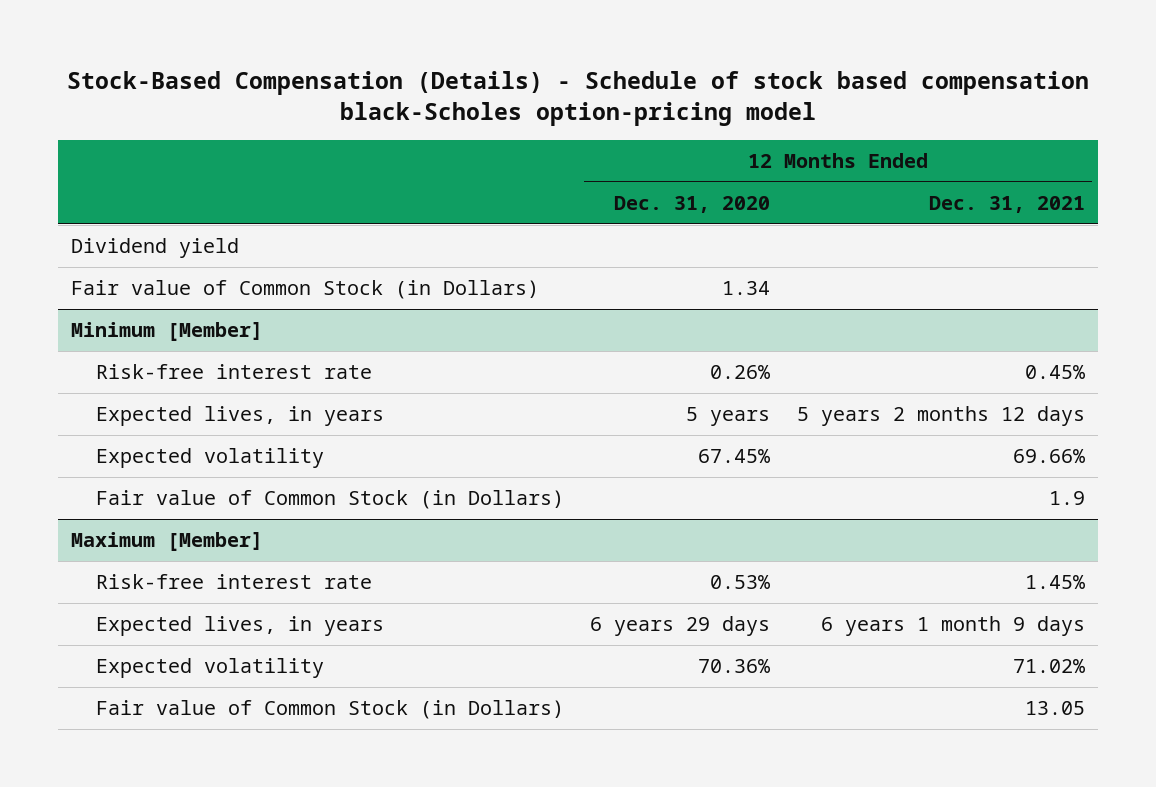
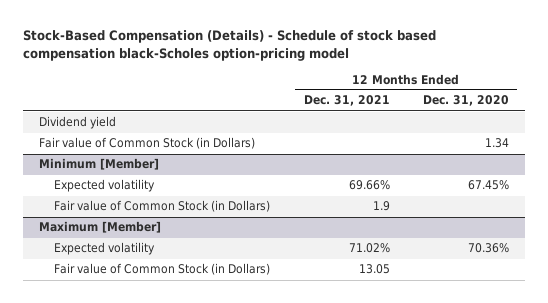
[95,364,372,380] Risk-free interest rate -> none
[95,406,384,427] Expected lives, in years -> none
[95,574,372,590] Risk-free interest rate -> none
[95,616,384,637] Expected lives, in years -> none

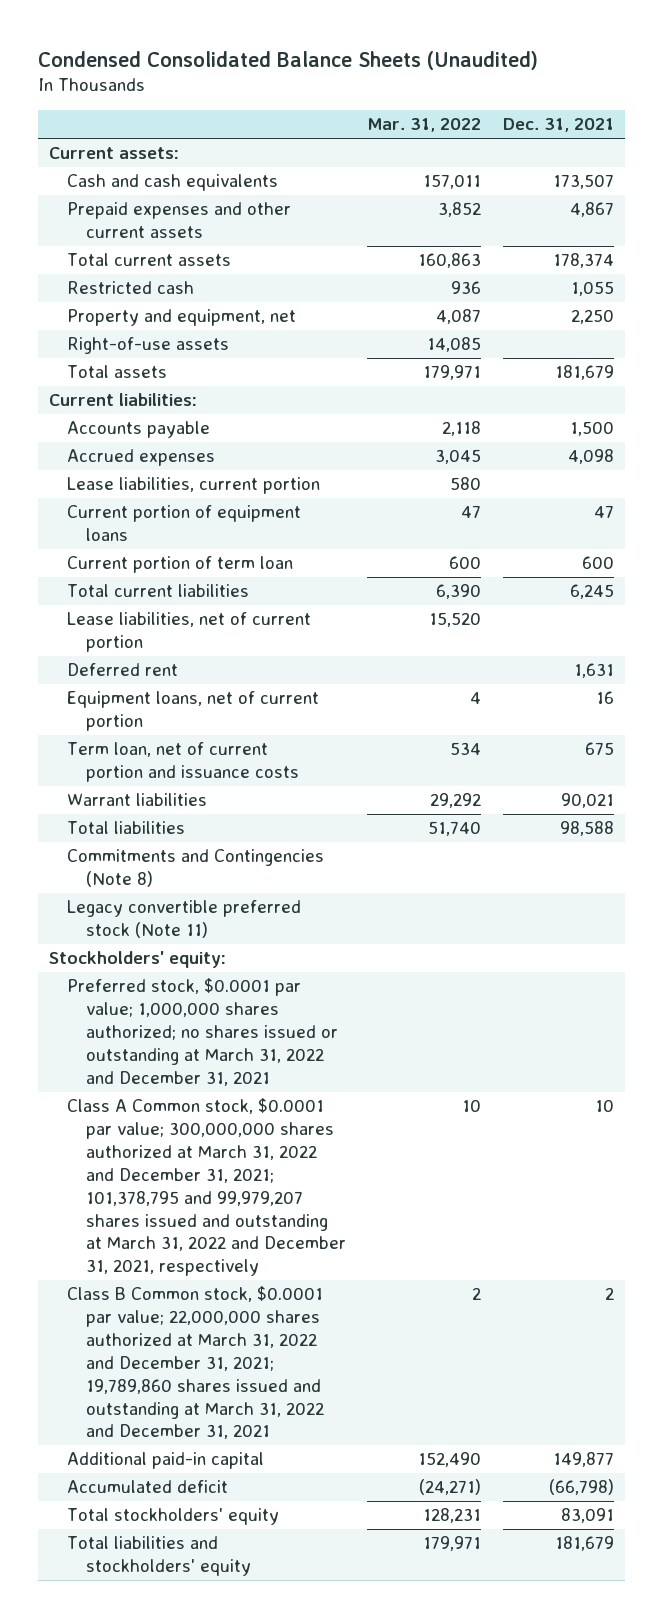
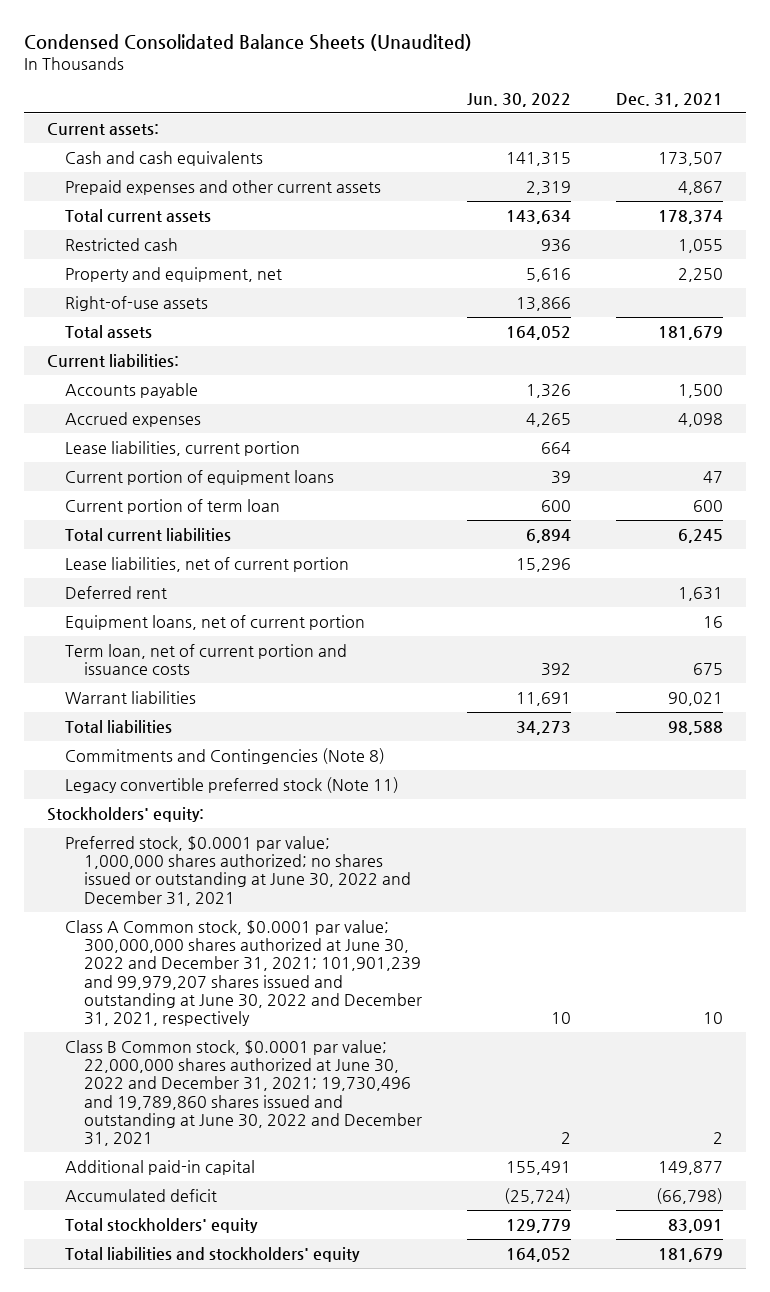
[367,118,482,133] Mar. 31, 2022 -> none
none -> [466,92,571,107] Jun. 30, 2022
[67,978,338,1086] Preferred stock, $0.0001 par value; 1,000,000 shares authorized; no shares issued or outstanding at March 31, 2022 and December 31, 2021 -> [65,835,411,906] Preferred stock, $0.0001 par value; 1,000,000 shares authorized; no shares issued or outstanding at June 30, 2022 and December 31, 2021
[67,1098,346,1277] Class A Common stock, $0.0001 par value; 300,000,000 shares authorized at March 31, 2022 and December 31, 2021; 101,378,795 and 99,979,207 shares issued and outstanding at March 31, 2022 and December 31, 2021, respectively -> [65,919,422,1027] Class A Common stock, $0.0001 par value; 300,000,000 shares authorized at June 30, 2022 and December 31, 2021; 101,901,239 and 99,979,207 shares issued and outstanding at June 30, 2022 and December 31, 2021, respectively
[67,1286,324,1440] Class B Common stock, $0.0001 par value; 22,000,000 shares authorized at March 31, 2022 and December 31, 2021; 19,789,860 shares issued and outstanding at March 31, 2022 and December 31, 2021 -> [65,1039,422,1147] Class B Common stock, $0.0001 par value; 22,000,000 shares authorized at June 30, 2022 and December 31, 2021; 19,730,496 and 19,789,860 shares issued and outstanding at June 30, 2022 and December 31, 2021

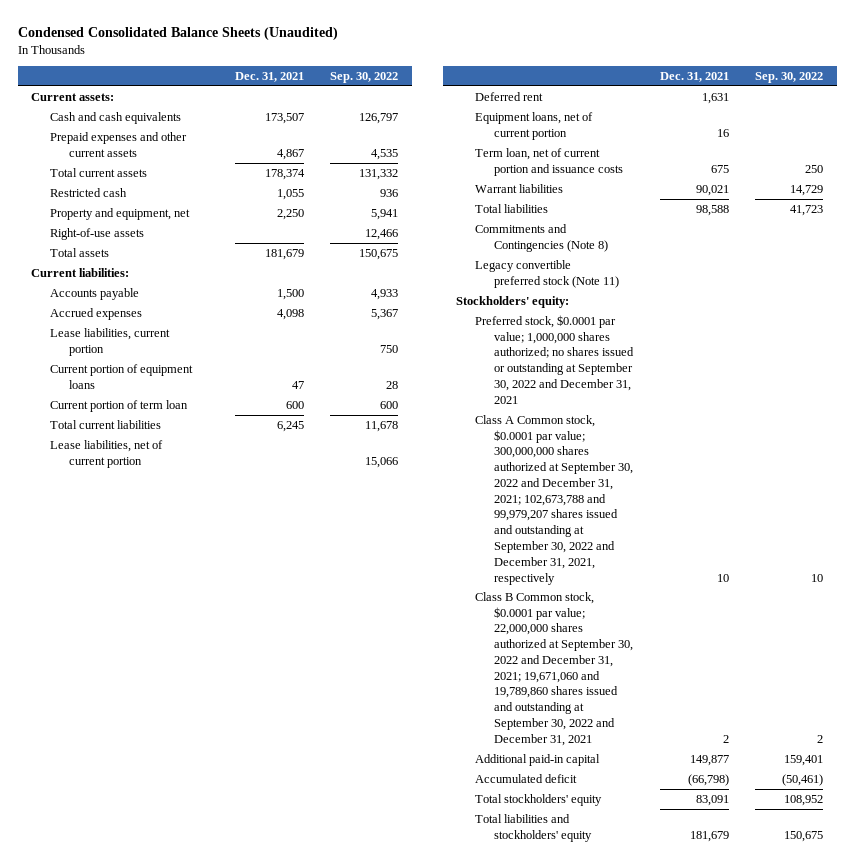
[466,92,571,107] Jun. 30, 2022 -> none
none -> [330,71,399,83] Sep. 30, 2022
[65,835,411,906] Preferred stock, $0.0001 par value; 1,000,000 shares authorized; no shares issued or outstanding at June 30, 2022 and December 31, 2021 -> [474,314,634,404] Preferred stock, $0.0001 par value; 1,000,000 shares authorized; no shares issued or outstanding at September 30, 2022 and December 31, 2021
[65,919,422,1027] Class A Common stock, $0.0001 par value; 300,000,000 shares authorized at June 30, 2022 and December 31, 2021; 101,901,239 and 99,979,207 shares issued and outstanding at June 30, 2022 and December 31, 2021, respectively -> [474,414,633,585] Class A Common stock, $0.0001 par value; 300,000,000 shares authorized at September 30, 2022 and December 31, 2021; 102,673,788 and 99,979,207 shares issued and outstanding at September 30, 2022 and December 31, 2021, respectively
[65,1039,422,1147] Class B Common stock, $0.0001 par value; 22,000,000 shares authorized at June 30, 2022 and December 31, 2021; 19,730,496 and 19,789,860 shares issued and outstanding at June 30, 2022 and December 31, 2021 -> [474,591,633,746] Class B Common stock, $0.0001 par value; 22,000,000 shares authorized at September 30, 2022 and December 31, 2021; 19,671,060 and 19,789,860 shares issued and outstanding at September 30, 2022 and December 31, 2021

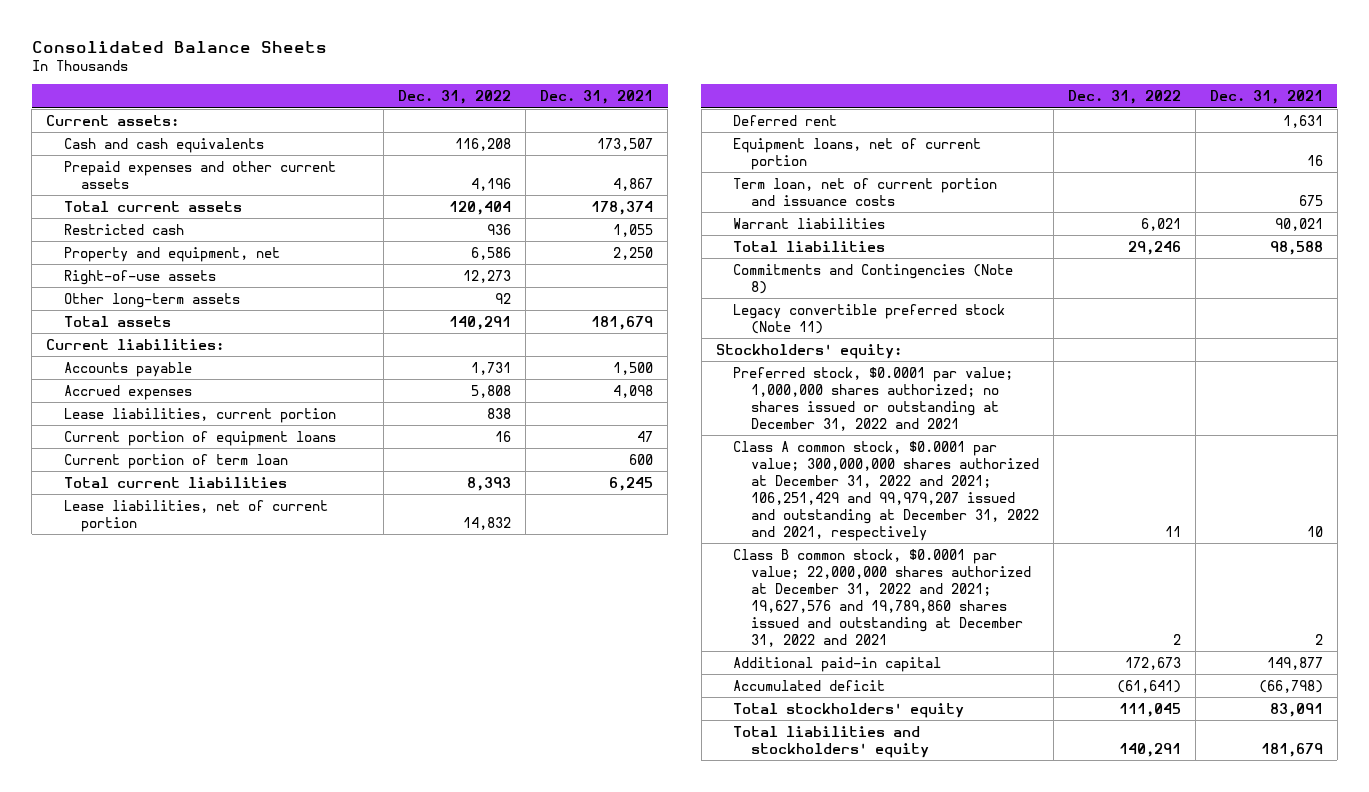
[17,26,338,40] Condensed Consolidated Balance Sheets (Unaudited) -> [31,40,327,53] Consolidated Balance Sheets
[330,71,399,83] Sep. 30, 2022 -> none
none -> [398,90,512,105] Dec. 31, 2022
none -> [63,292,240,308] Other long-term assets
[474,314,634,404] Preferred stock, $0.0001 par value; 1,000,000 shares authorized; no shares issued or outstanding at September 30, 2022 and December 31, 2021 -> [733,366,1014,431] Preferred stock, $0.0001 par value; 1,000,000 shares authorized; no shares issued or outstanding at December 31, 2022 and 2021
[474,414,633,585] Class A Common stock, $0.0001 par value; 300,000,000 shares authorized at September 30, 2022 and December 31, 2021; 102,673,788 and 99,979,207 shares issued and outstanding at September 30, 2022 and December 31, 2021, respectively -> [733,440,1039,541] Class A common stock, $0.0001 par value; 300,000,000 shares authorized at December 31, 2022 and 2021; 106,251,429 and 99,979,207 issued and outstanding at December 31, 2022 and 2021, respectively
[474,591,633,746] Class B Common stock, $0.0001 par value; 22,000,000 shares authorized at September 30, 2022 and December 31, 2021; 19,671,060 and 19,789,860 shares issued and outstanding at September 30, 2022 and December 31, 2021 -> [733,548,1031,647] Class B common stock, $0.0001 par value; 22,000,000 shares authorized at December 31, 2022 and 2021; 19,627,576 and 19,789,860 shares issued and outstanding at December 31, 2022 and 2021

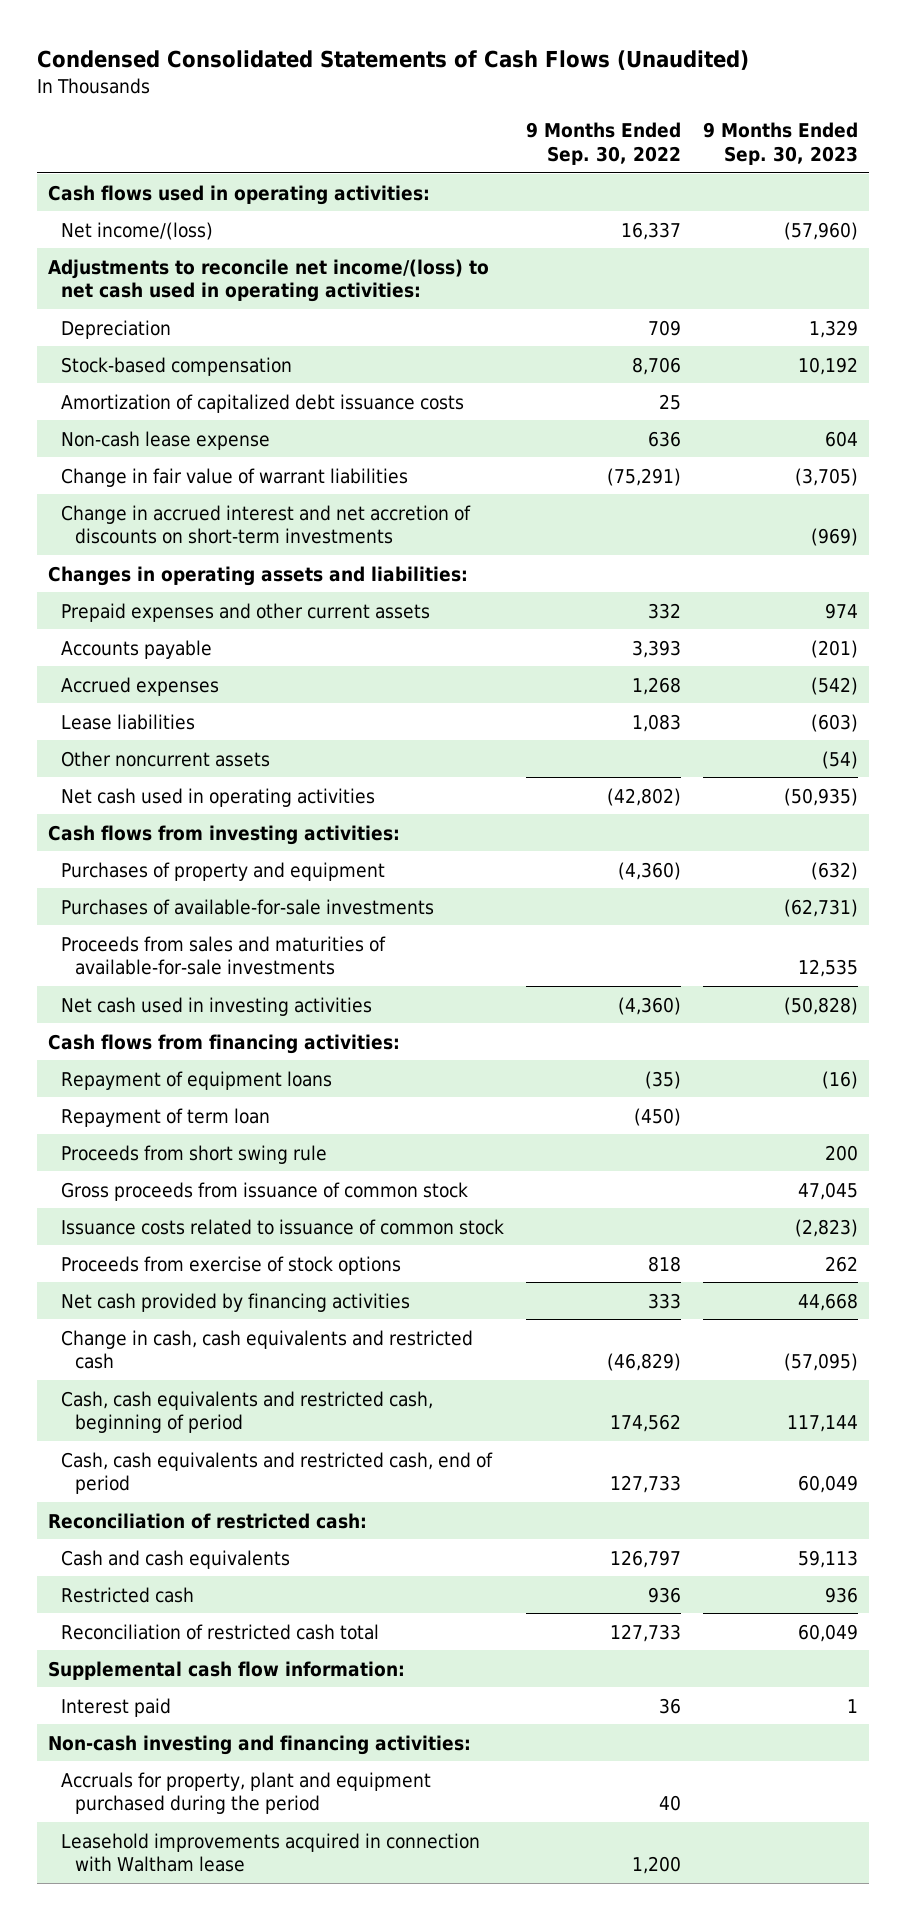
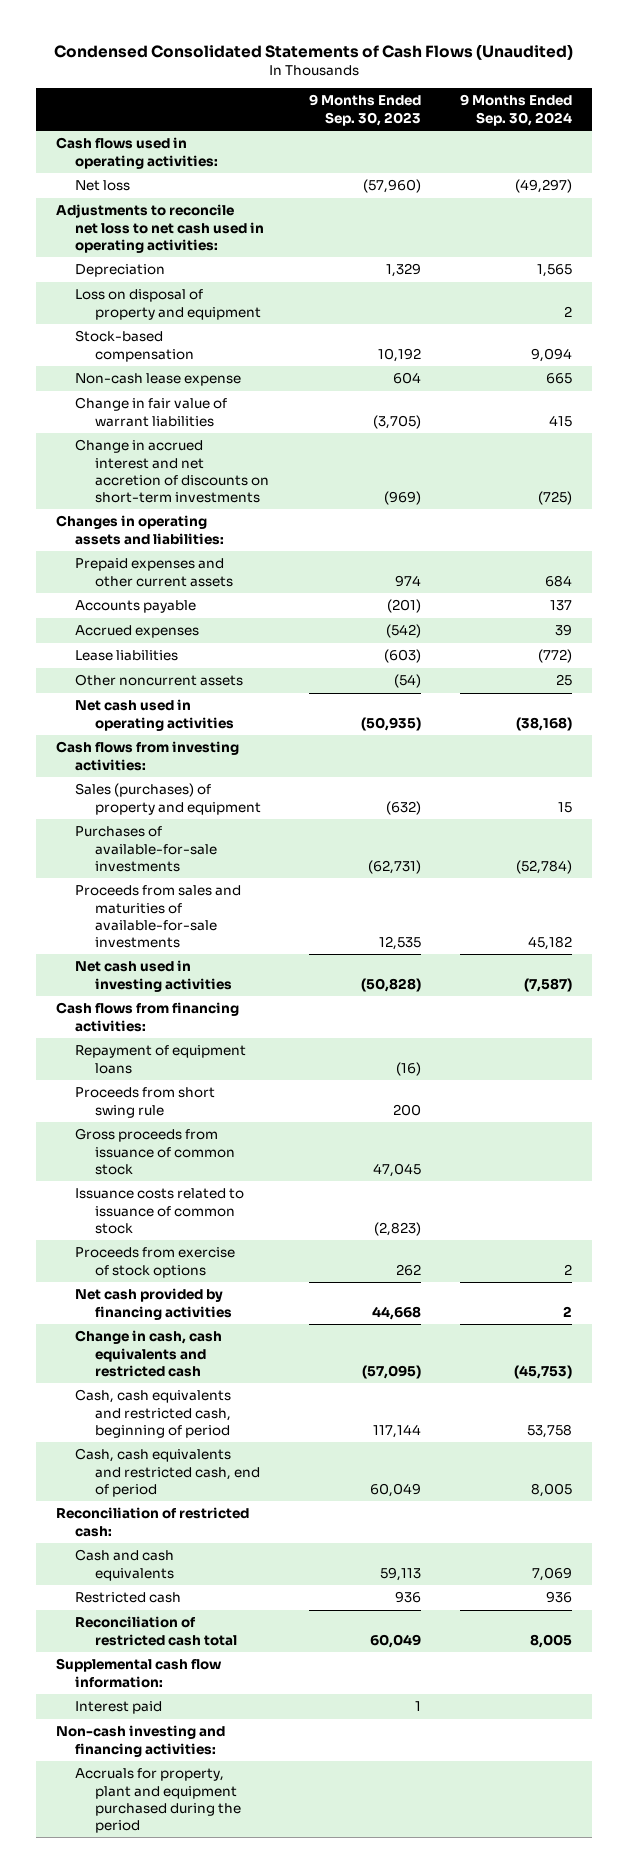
[526,122,682,166] 9 Months Ended Sep. 30, 2022 -> none
none -> [460,94,573,126] 9 Months Ended Sep. 30, 2024
[61,221,214,240] Net income/(loss) -> [75,180,131,192] Net loss
[47,258,489,303] Adjustments to reconcile net income/(loss) to net cash used in operating activities: -> [55,204,265,253] Adjustments to reconcile net loss to net cash used in operating activities:
none -> [75,289,261,320] Loss on disposal of property and equipment
[61,393,465,413] Amortization of capitalized debt issuance costs -> none
[61,861,386,881] Purchases of property and equipment -> [75,783,261,815] Sales (purchases) of property and equipment
[61,1107,271,1127] Repayment of term loan -> none
[61,1832,481,1873] Leasehold improvements acquired in connection with Waltham lease -> none

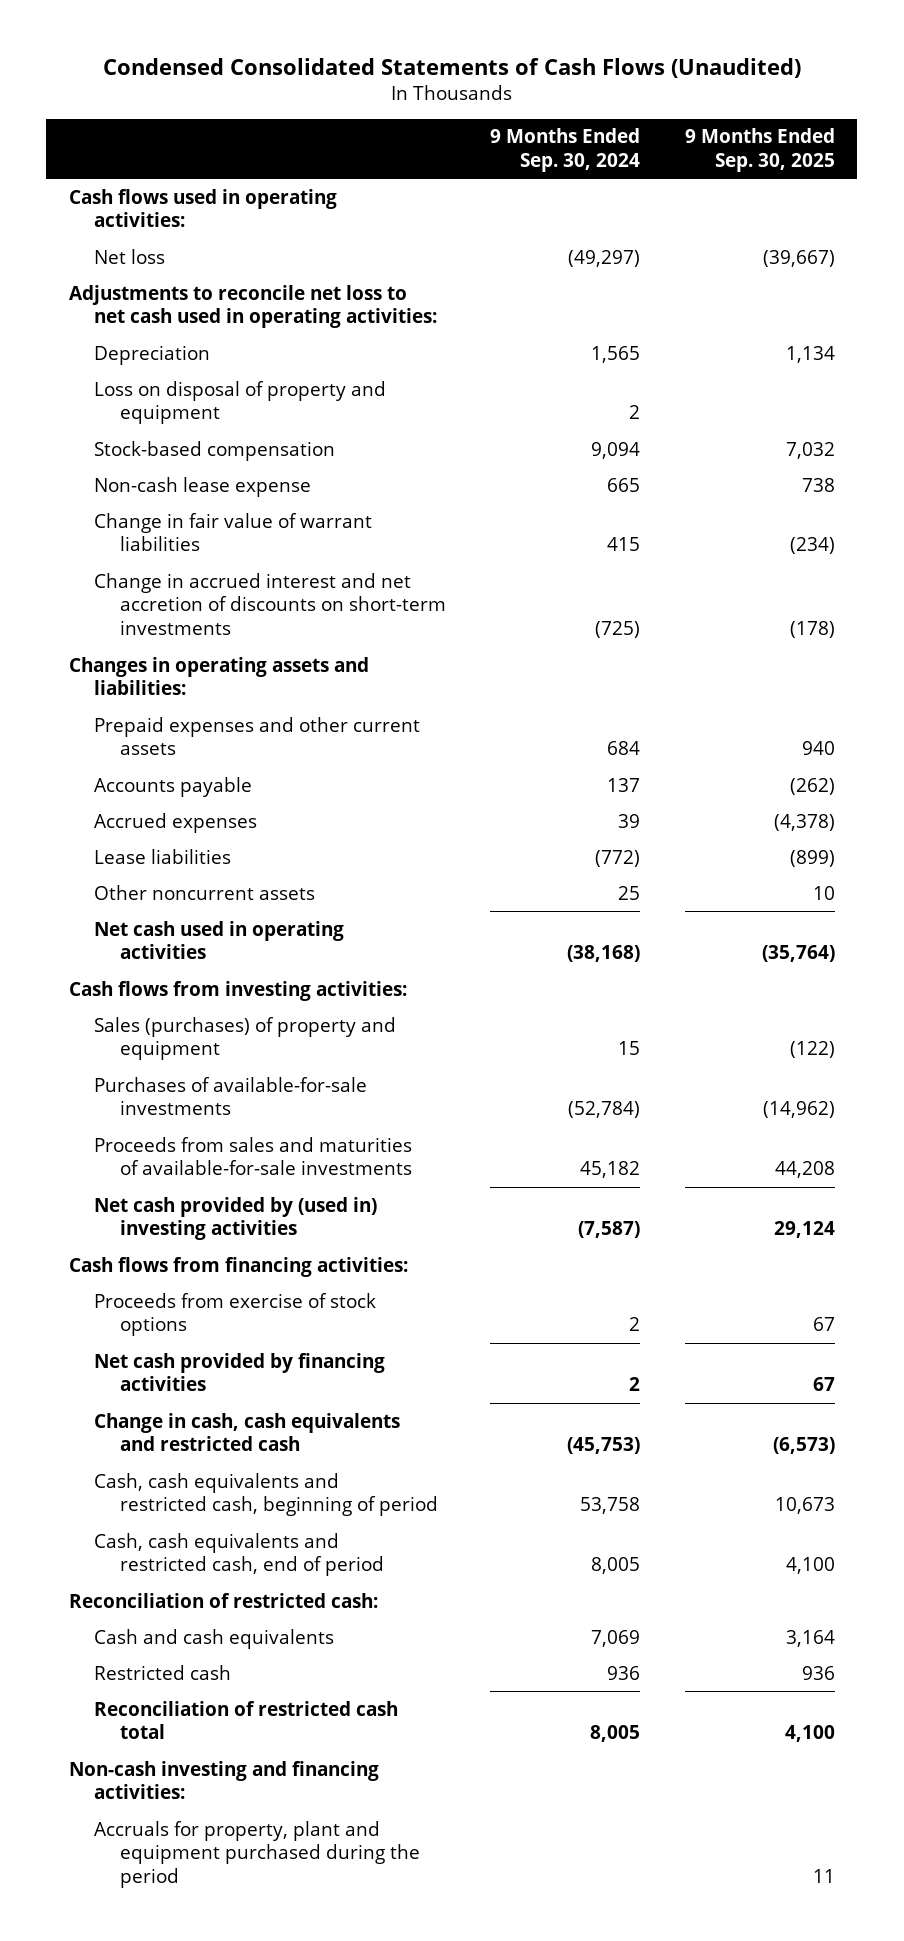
[308,94,421,126] 9 Months Ended Sep. 30, 2023 -> none
none -> [685,128,836,173] 9 Months Ended Sep. 30, 2025
[75,960,232,992] Net cash used in investing activities -> [94,1196,378,1241] Net cash provided by (used in) investing activities
[75,1045,247,1074] Repayment of equipment loans -> none
[75,1087,216,1118] Proceeds from short swing rule -> none
[75,1128,235,1175] Gross proceeds from issuance of common stock -> none
[75,1188,245,1234] Issuance costs related to issuance of common stock -> none
[55,1658,222,1688] Supplemental cash flow information: -> none
[75,1701,163,1715] Interest paid -> none

